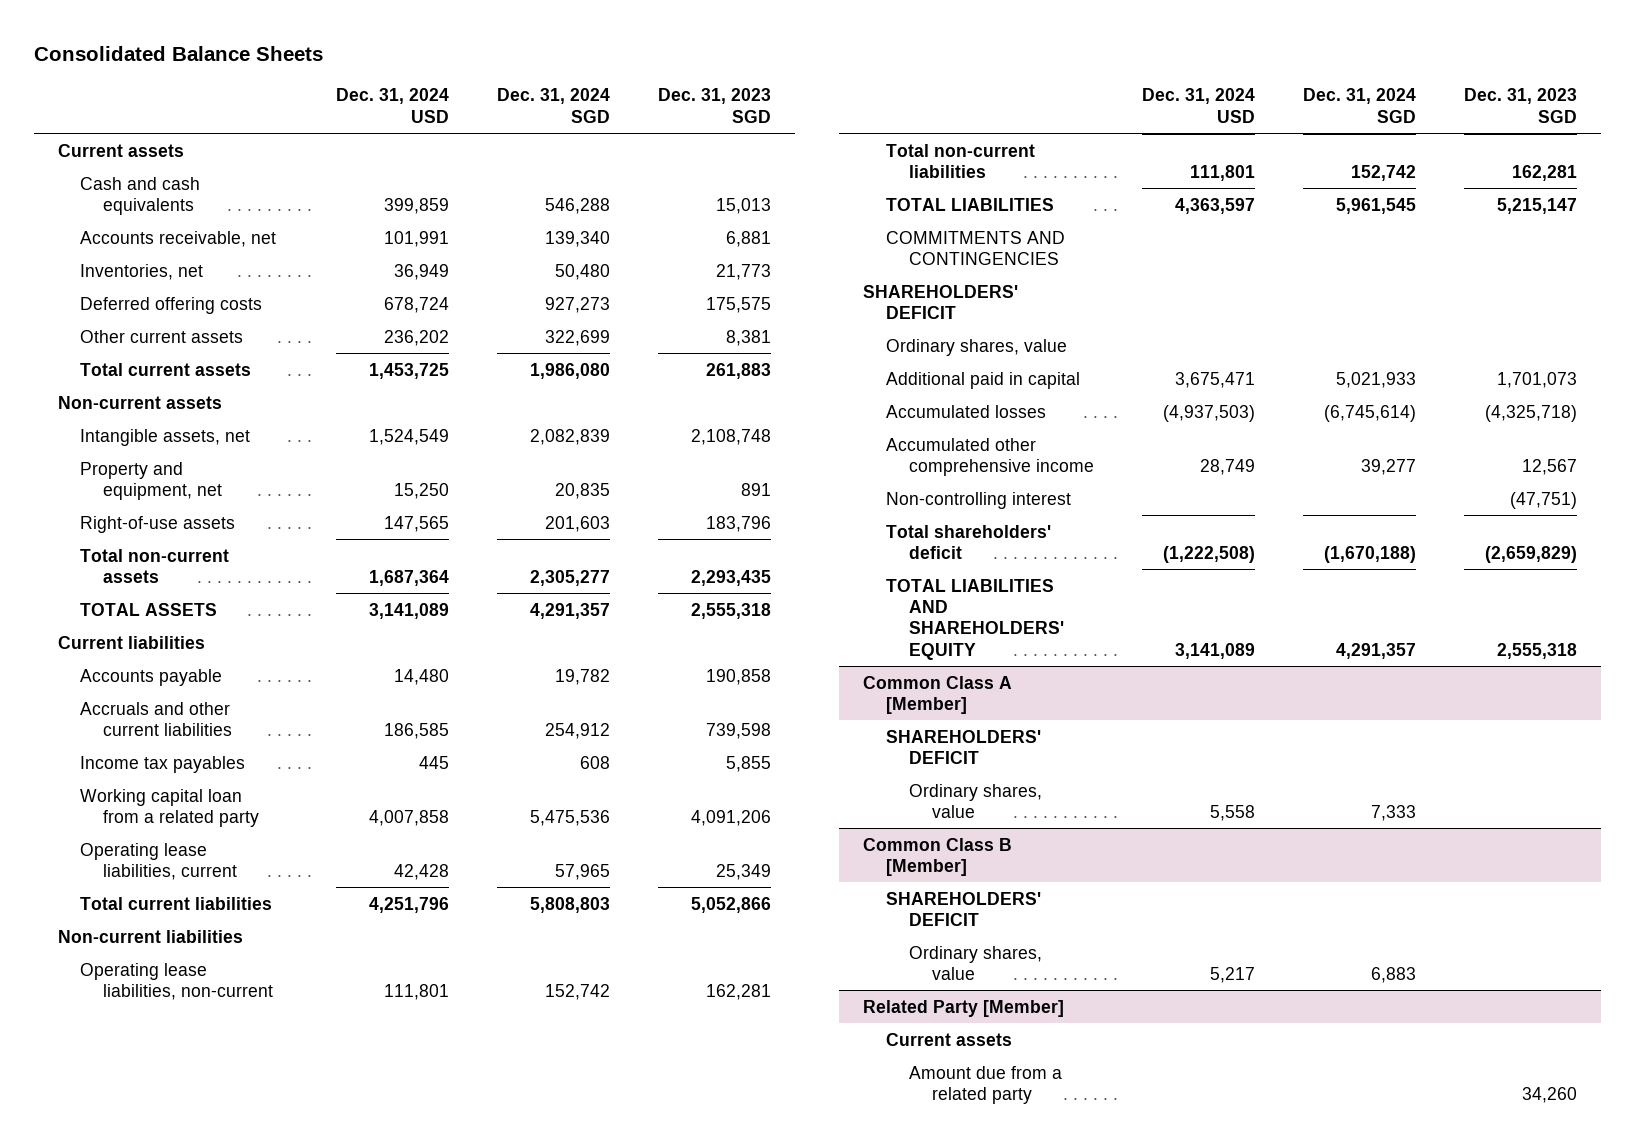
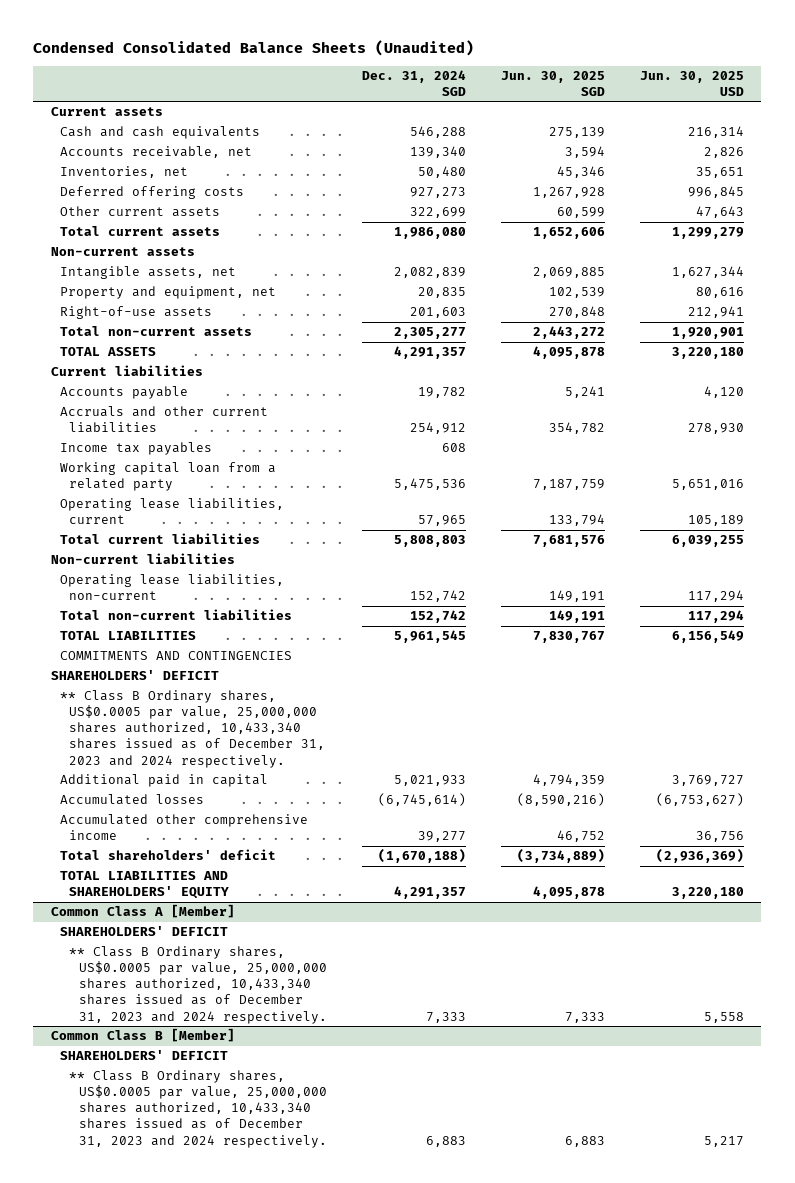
[33,46,323,62] Consolidated Balance Sheets -> [33,39,475,56] Condensed Consolidated Balance Sheets (Unaudited)
[336,88,450,123] Dec. 31, 2024 USD -> none
[658,88,772,123] Dec. 31, 2023 SGD -> none
none -> [500,70,605,96] Jun. 30, 2025 SGD
none -> [639,70,744,96] Jun. 30, 2025 USD
[886,338,1068,356] Ordinary shares, value -> [60,690,326,768] ** Class B Ordinary shares, US$0.0005 par value, 25,000,000 shares authorized, 10,433,340 shares issued as of December 31, 2023 and 2024 respectively.
[886,491,1072,509] Non-controlling interest -> none
[909,783,1043,818] Ordinary shares, value -> [69,946,327,1024] ** Class B Ordinary shares, US$0.0005 par value, 25,000,000 shares authorized, 10,433,340 shares issued as of December 31, 2023 and 2024 respectively.
[863,999,1065,1017] Related Party [Member] -> none
[886,1032,1013,1046] Current assets -> none
[909,1065,1063,1104] Amount due from a related party -> none
[909,945,1043,980] Ordinary shares, value -> [69,1070,327,1148] ** Class B Ordinary shares, US$0.0005 par value, 25,000,000 shares authorized, 10,433,340 shares issued as of December 31, 2023 and 2024 respectively.

